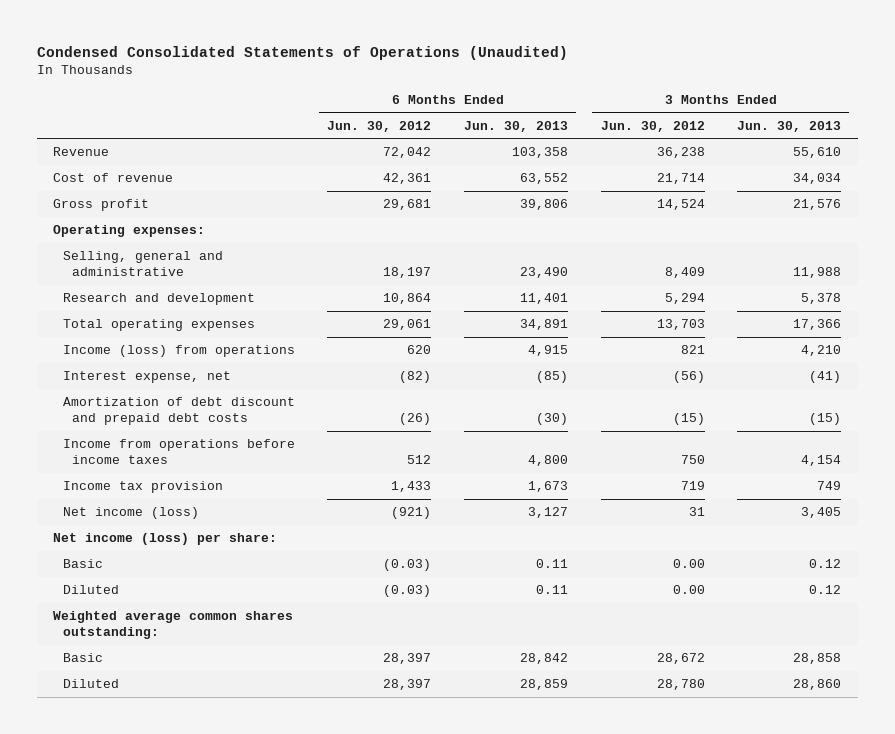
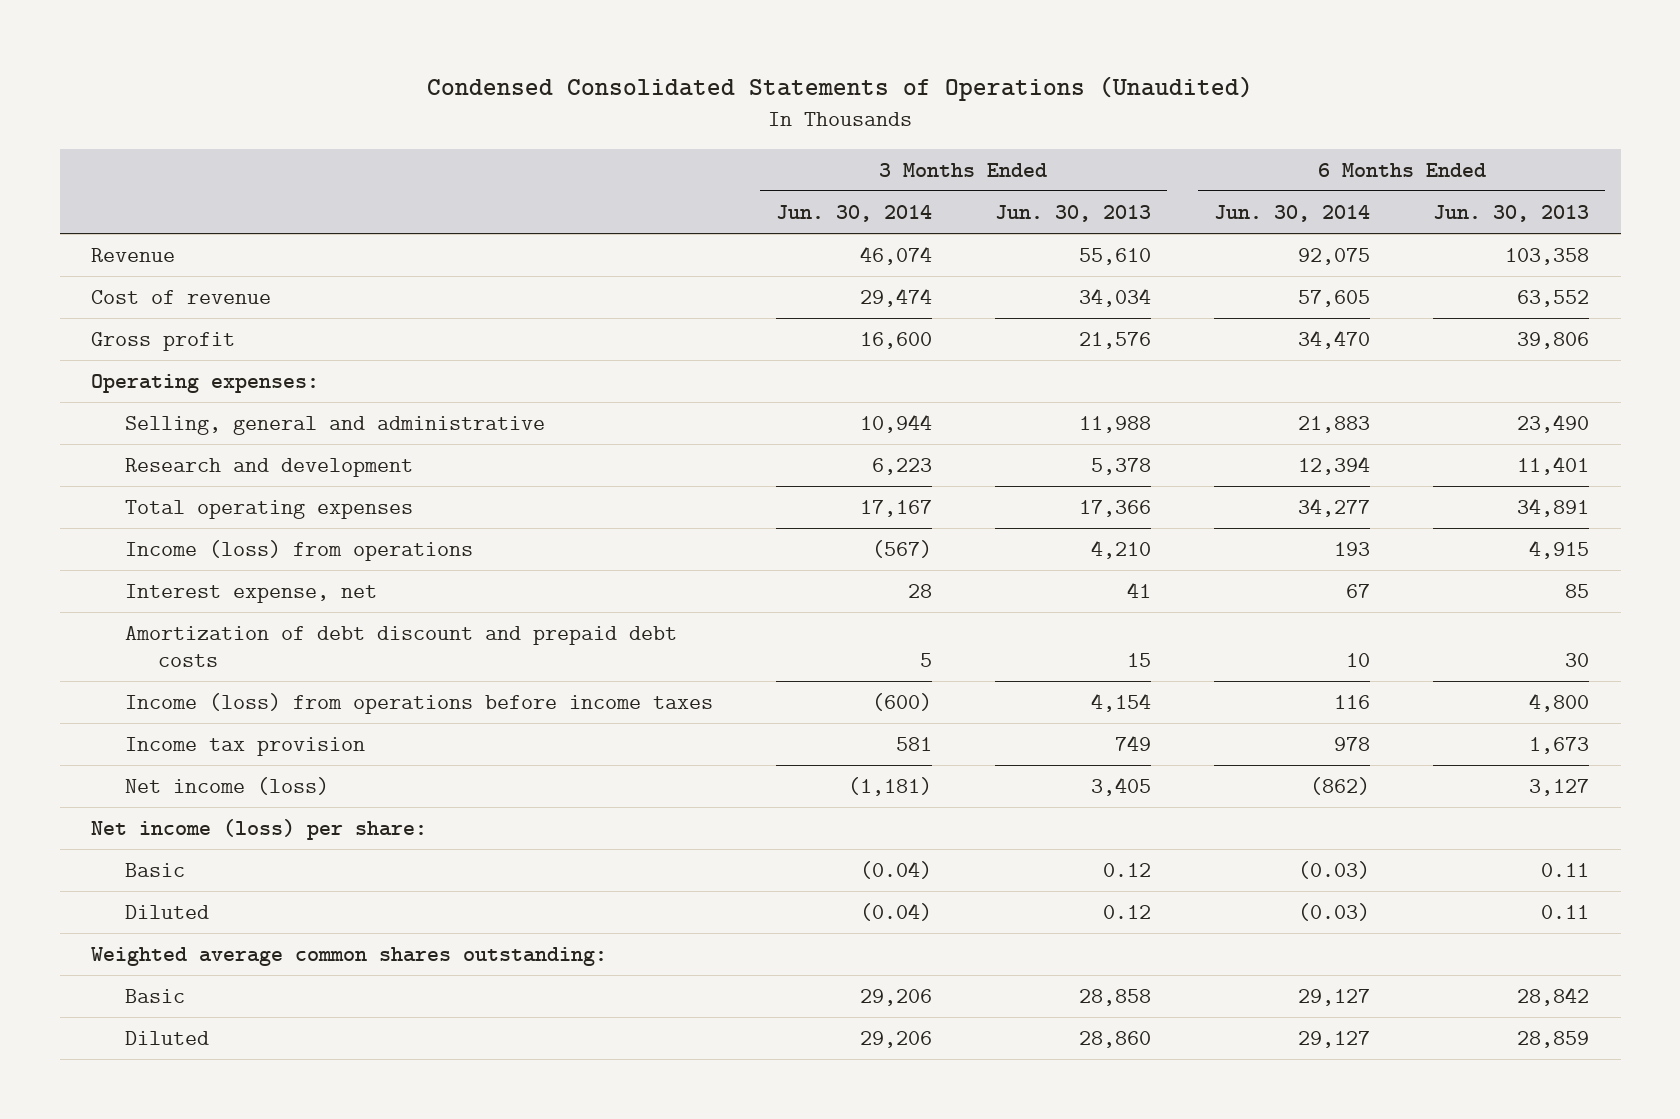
[327,120,432,132] Jun. 30, 2012 -> none
[600,120,705,132] Jun. 30, 2012 -> none
none -> [775,204,932,222] Jun. 30, 2014
none -> [1214,204,1371,222] Jun. 30, 2014
[535,371,568,384] (85) -> [1565,584,1590,599] 85
[809,371,842,384] (41) -> [1126,582,1151,599] 41
[535,413,568,426] (30) -> [1565,652,1590,667] 30
[809,413,842,426] (15) -> [1126,652,1151,667] 15
[62,439,295,465] Income from operations before income taxes -> [124,693,713,715] Income (loss) from operations before income taxes

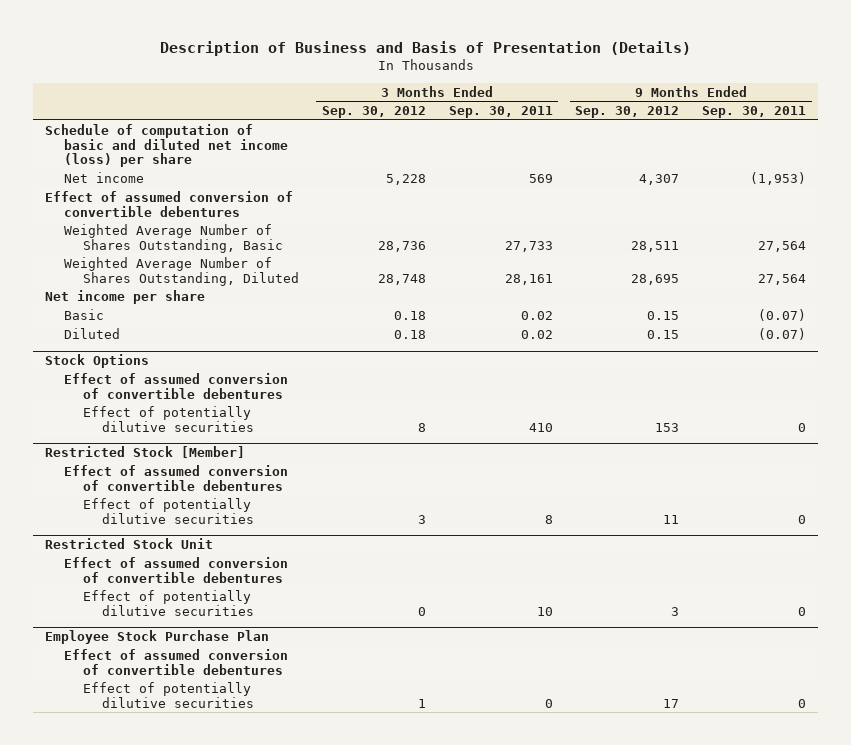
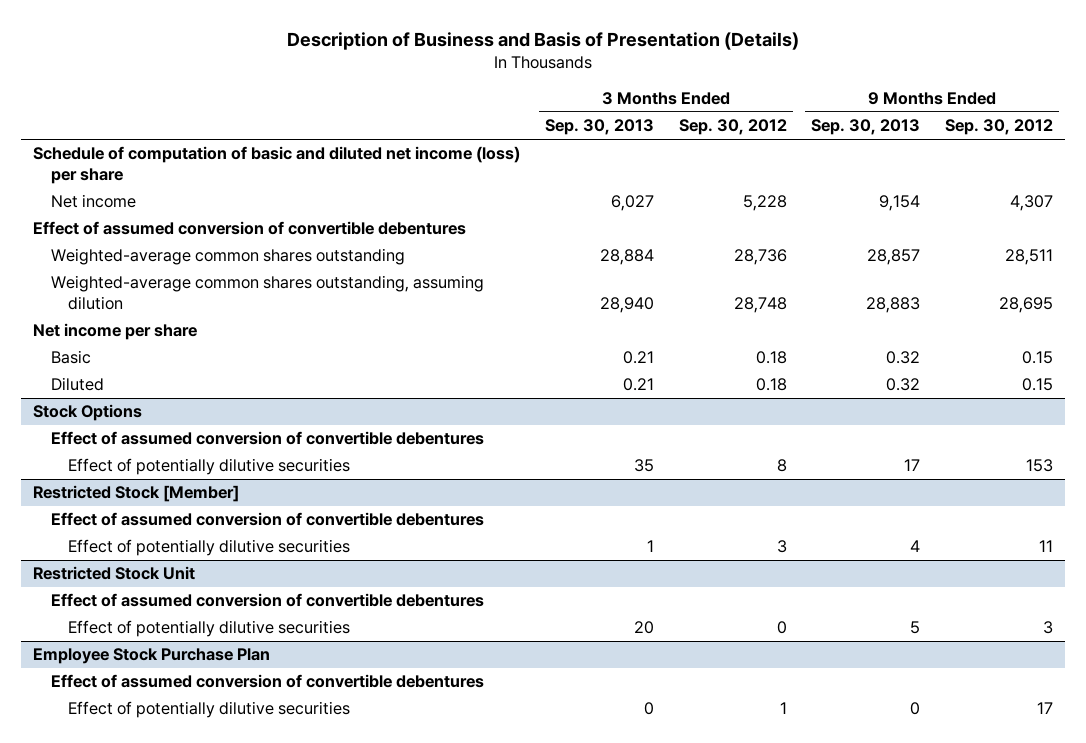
[448,106,553,119] Sep. 30, 2011 -> none
[702,106,807,119] Sep. 30, 2011 -> none
none -> [545,119,655,136] Sep. 30, 2013
none -> [811,119,921,136] Sep. 30, 2013
[63,223,283,253] Weighted Average Number of Shares Outstanding, Basic -> [50,248,405,266] Weighted-average common shares outstanding
[63,256,299,286] Weighted Average Number of Shares Outstanding, Diluted -> [50,275,484,311] Weighted-average common shares outstanding, assuming dilution

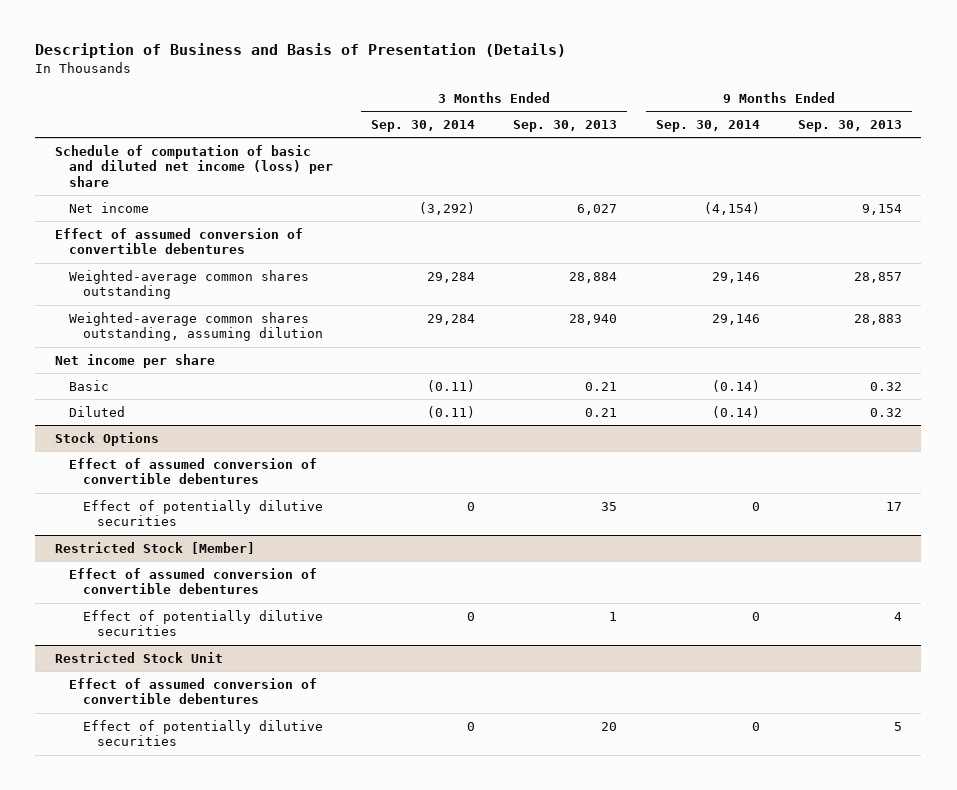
[678,119,787,136] Sep. 30, 2012 -> none
[945,119,1054,136] Sep. 30, 2012 -> none
none -> [371,120,476,133] Sep. 30, 2014
none -> [655,120,760,133] Sep. 30, 2014
[33,648,271,665] Employee Stock Purchase Plan -> none
[50,674,484,689] Effect of assumed conversion of convertible debentures -> none
[68,701,351,719] Effect of potentially dilutive securities -> none

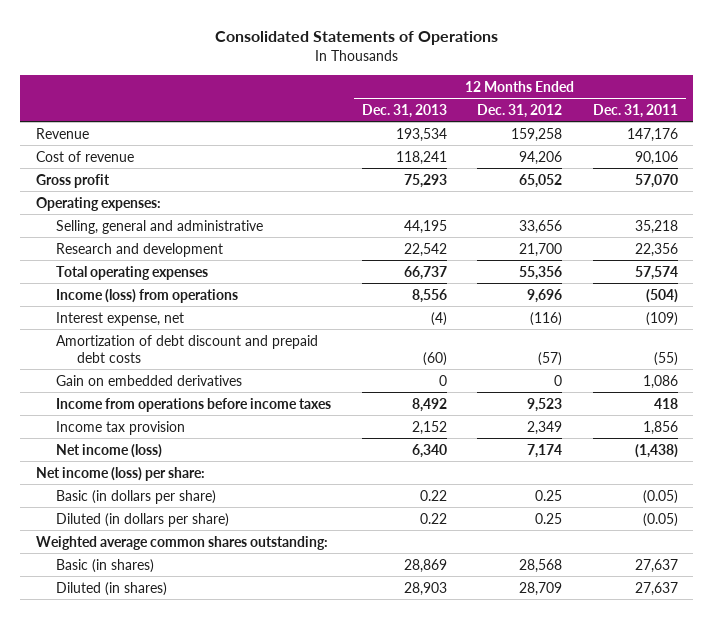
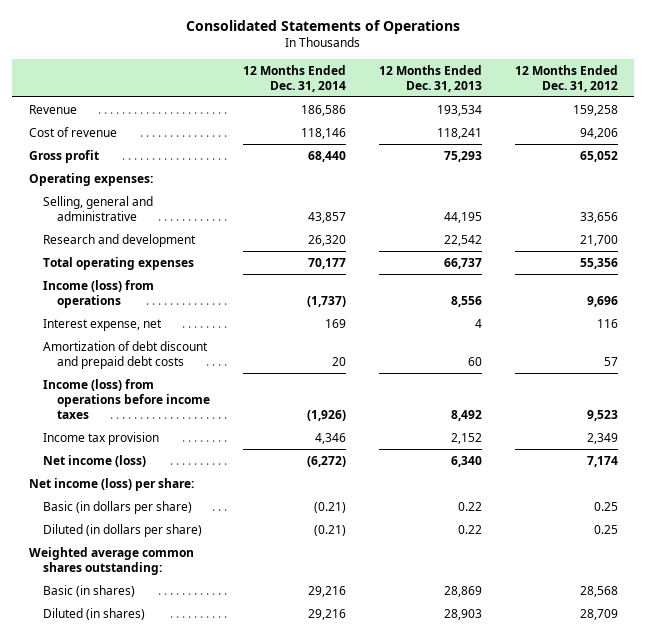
[592,103,678,118] Dec. 31, 2011 -> none
none -> [243,64,347,92] 12 Months Ended Dec. 31, 2014
[56,374,243,386] Gain on embedded derivatives -> none
[430,311,447,326] (4) -> [474,318,482,328] 4
[530,311,563,326] (116) -> [596,318,618,328] 116
[422,351,447,366] (60) -> [467,357,482,367] 60
[538,351,563,366] (57) -> [603,357,618,367] 57
[56,397,332,412] Income from operations before income taxes -> [43,378,211,420] Income (loss) from operations before income taxes

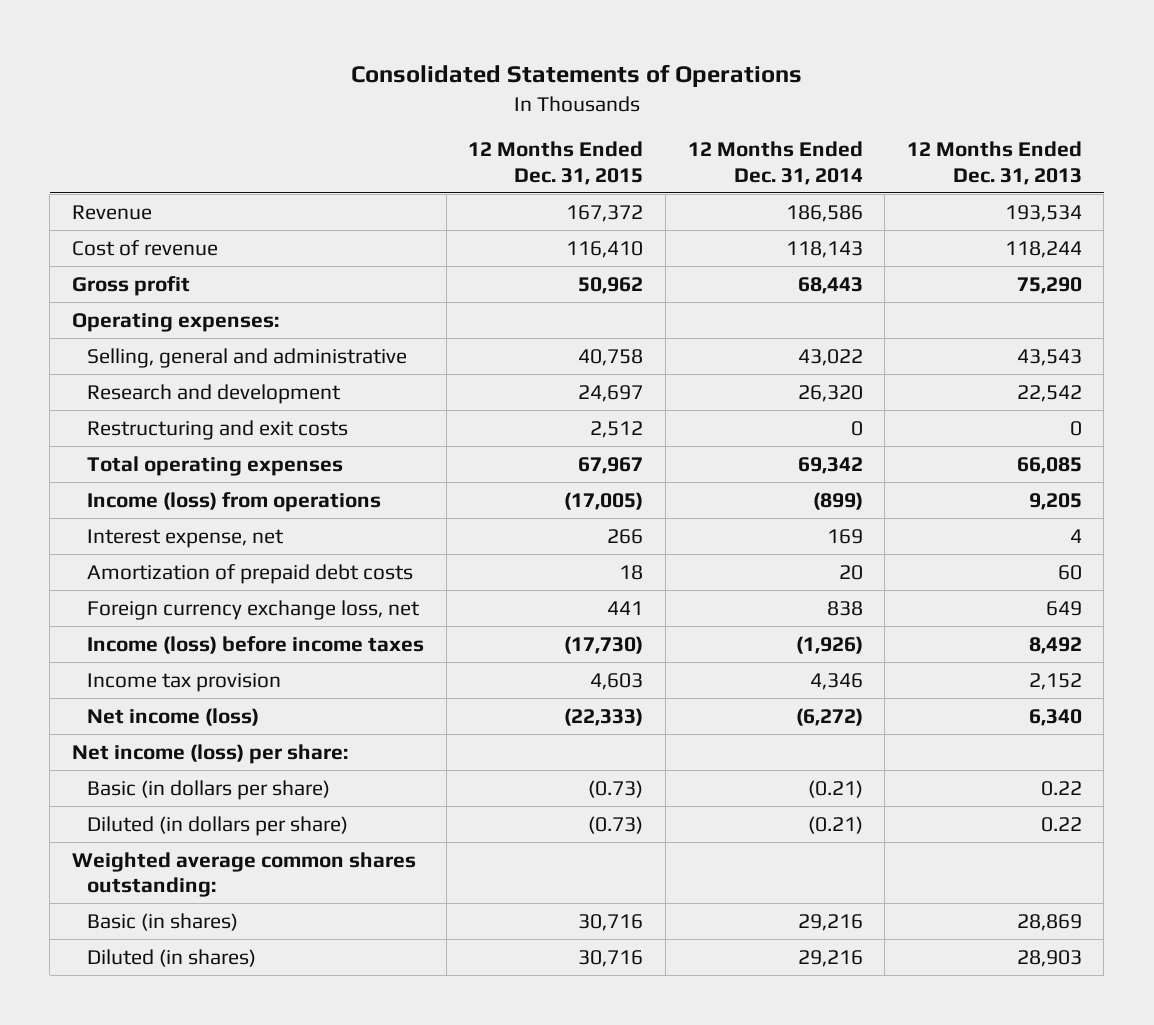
[514,64,618,92] 12 Months Ended Dec. 31, 2012 -> none
none -> [468,141,644,185] 12 Months Ended Dec. 31, 2015
[301,127,347,139] 118,146 -> [785,240,863,258] 118,143
[436,127,482,139] 118,241 -> [1004,240,1082,258] 118,244
[308,150,347,162] 68,440 -> [797,276,863,294] 68,443
[443,150,482,162] 75,293 -> [1016,276,1082,294] 75,290
[308,212,347,224] 43,857 -> [797,348,863,366] 43,022
[443,212,482,224] 44,195 -> [1016,348,1082,366] 43,543
none -> [87,419,349,440] Restructuring and exit costs
[308,257,347,269] 70,177 -> [797,456,863,474] 69,342
[443,257,482,269] 66,737 -> [1016,456,1082,474] 66,085
[307,296,347,308] (1,737) -> [812,491,863,510] (899)
[450,296,482,308] 8,556 -> [1028,492,1082,510] 9,205
[43,340,209,370] Amortization of debt discount and prepaid debt costs -> [87,563,414,584] Amortization of prepaid debt costs
none -> [87,599,421,620] Foreign currency exchange loss, net
[43,378,211,420] Income (loss) from operations before income taxes -> [87,635,425,654] Income (loss) before income taxes

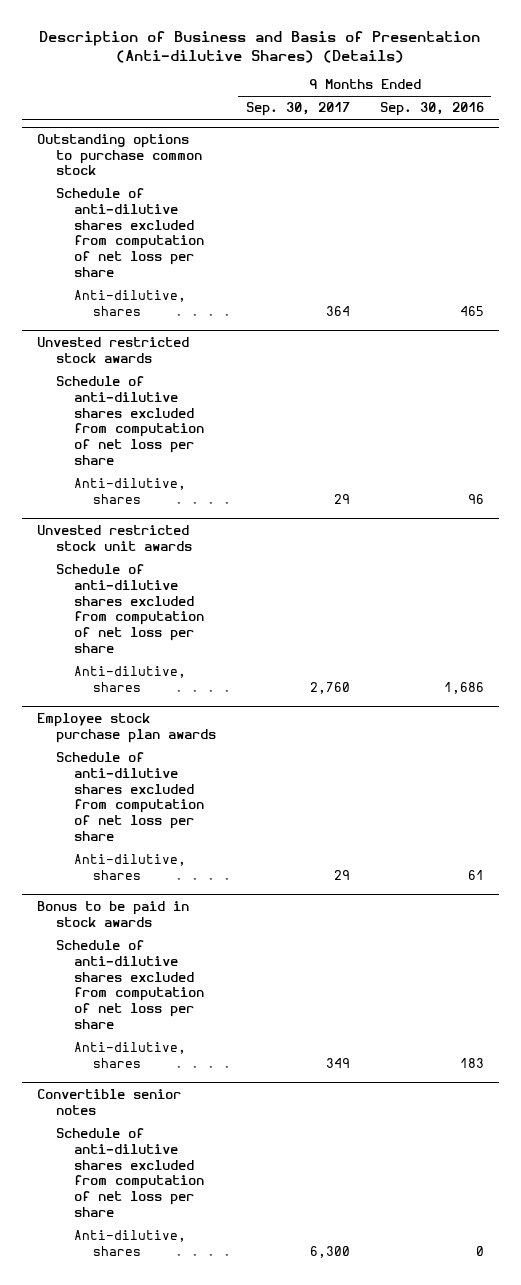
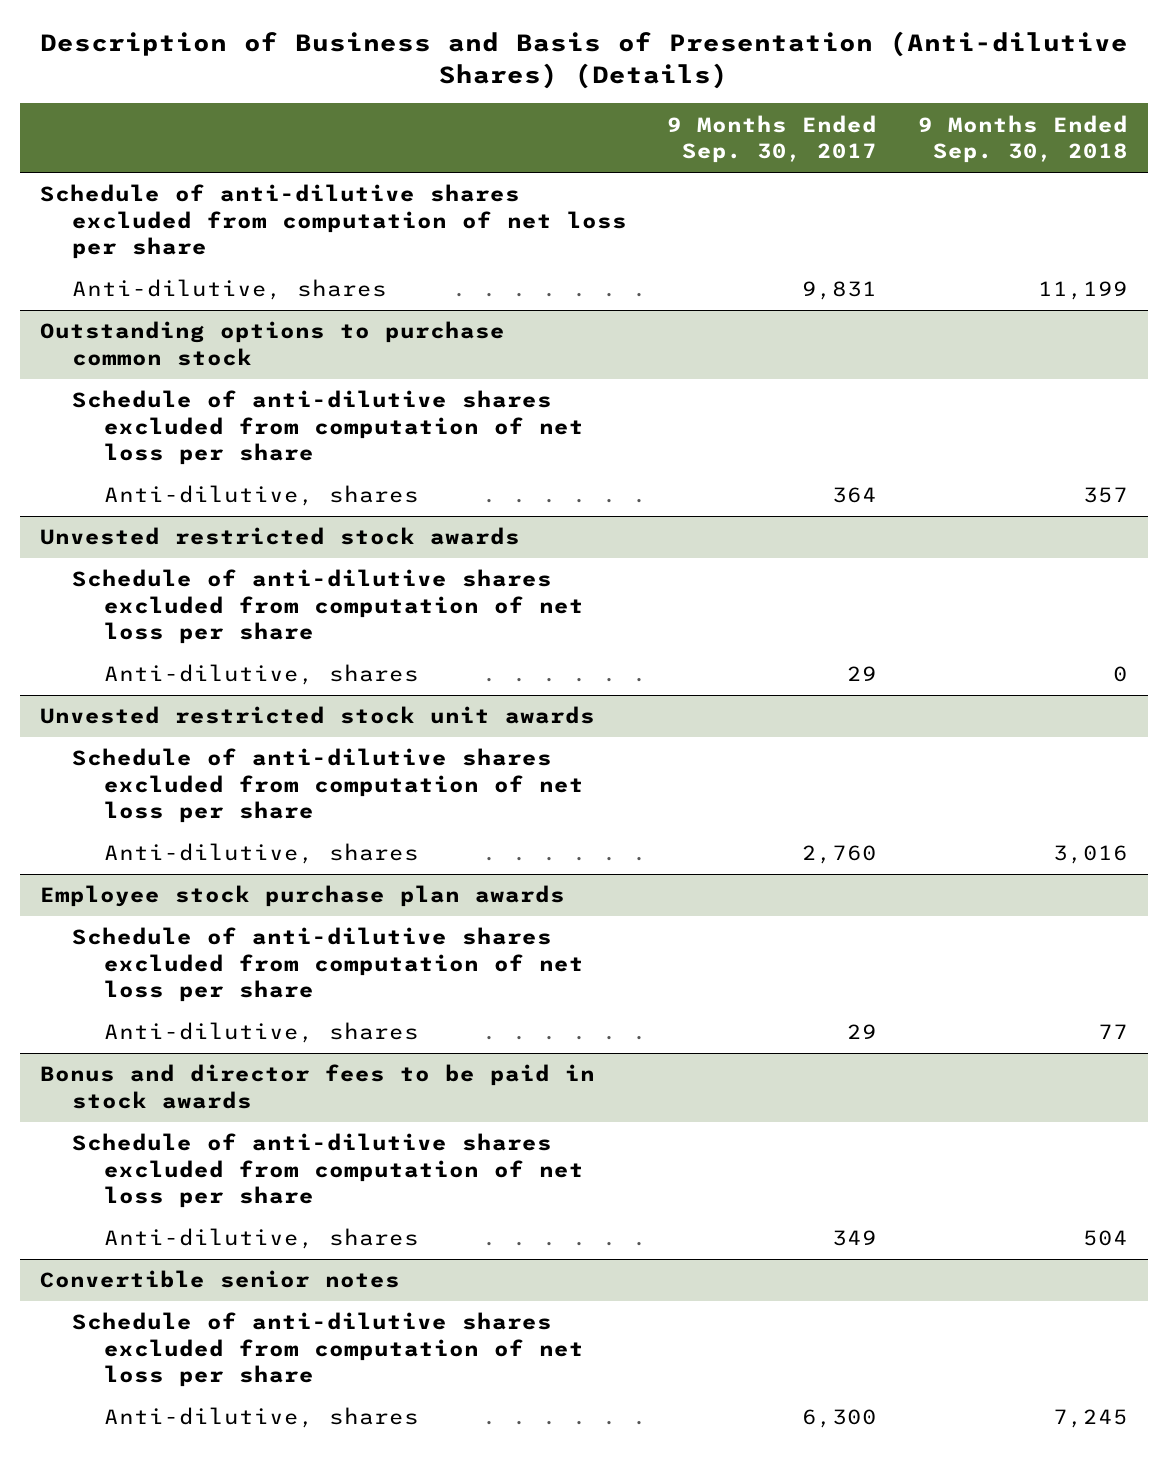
[379,102,484,117] Sep. 30, 2016 -> none
none -> [917,114,1128,164] 9 Months Ended Sep. 30, 2018
none -> [39,184,627,260] Schedule of anti-dilutive shares excluded from computation of net loss per share
none -> [71,279,387,301] Anti-dilutive, shares
[37,901,190,927] Bonus to be paid in stock awards -> [39,1064,595,1109] Bonus and director fees to be paid in stock awards

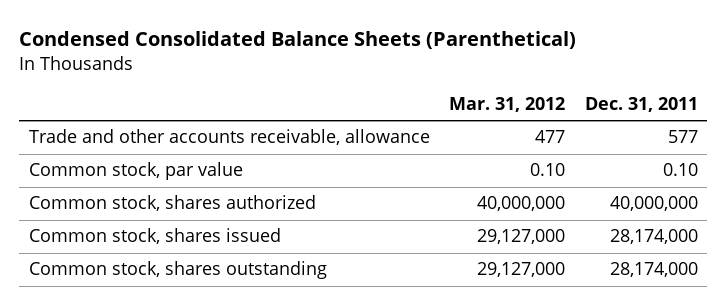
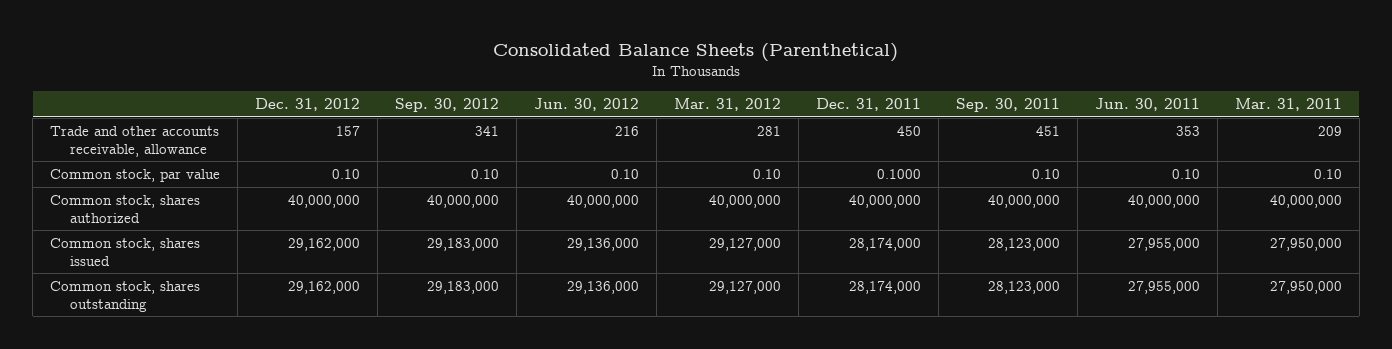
[19,31,577,50] Condensed Consolidated Balance Sheets (Parenthetical) -> [493,42,899,62] Consolidated Balance Sheets (Parenthetical)
none -> [255,98,361,112] Dec. 31, 2012
none -> [395,98,500,113] Sep. 30, 2012
none -> [534,98,640,112] Jun. 30, 2012
none -> [955,98,1060,113] Sep. 30, 2011
none -> [1094,98,1200,112] Jun. 30, 2011
none -> [1234,98,1342,112] Mar. 31, 2011
[535,130,566,144] 477 -> [757,125,782,136] 281
[667,130,698,144] 577 -> [896,125,921,136] 450
[662,163,698,177] 0.10 -> [876,168,921,179] 0.1000

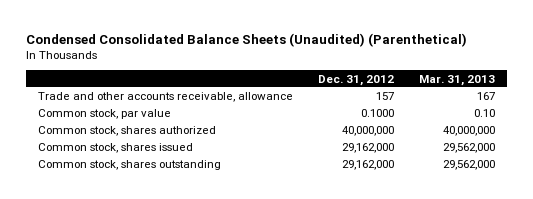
[493,42,899,62] Consolidated Balance Sheets (Parenthetical) -> [26,32,468,47] Condensed Consolidated Balance Sheets (Unaudited) (Parenthetical)
[395,98,500,113] Sep. 30, 2012 -> none
[534,98,640,112] Jun. 30, 2012 -> none
[674,98,782,112] Mar. 31, 2012 -> none
[815,98,921,112] Dec. 31, 2011 -> none
[955,98,1060,113] Sep. 30, 2011 -> none
[1094,98,1200,112] Jun. 30, 2011 -> none
[1234,98,1342,112] Mar. 31, 2011 -> none
none -> [418,74,495,86] Mar. 31, 2013
[332,168,361,179] 0.10 -> [361,109,395,118] 0.1000

